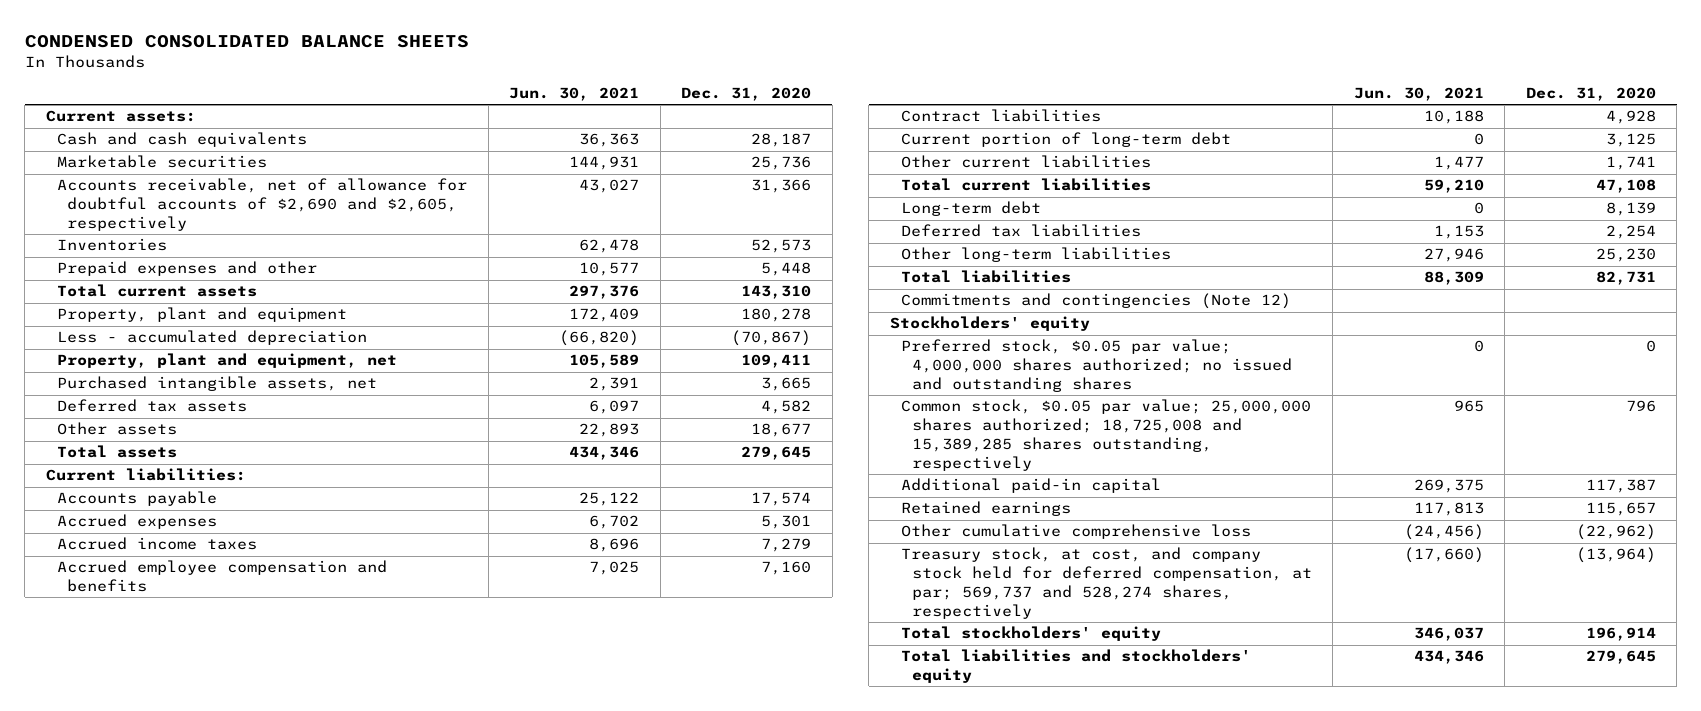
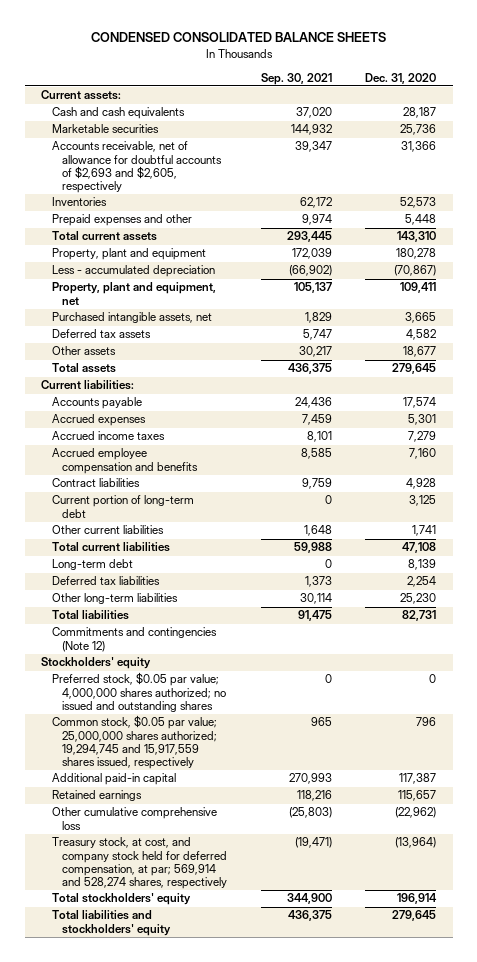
[509,87,640,102] Jun. 30, 2021 -> none
none -> [260,72,332,85] Sep. 30, 2021
[56,178,467,232] Accounts receivable, net of allowance for doubtful accounts of $2,690 and $2,605, respectively -> [51,141,223,194] Accounts receivable, net of allowance for doubtful accounts of $2,693 and $2,605, respectively
[900,399,1311,472] Common stock, $0.05 par value; 25,000,000 shares authorized; 18,725,008 and 15,389,285 shares outstanding, respectively -> [51,715,218,770] Common stock, $0.05 par value; 25,000,000 shares authorized; 19,294,745 and 15,917,559 shares issued, respectively
[900,547,1312,620] Treasury stock, at cost, and company stock held for deferred compensation, at par; 569,737 and 528,274 shares, respectively -> [51,837,228,890] Treasury stock, at cost, and company stock held for deferred compensation, at par; 569,914 and 528,274 shares, respectively

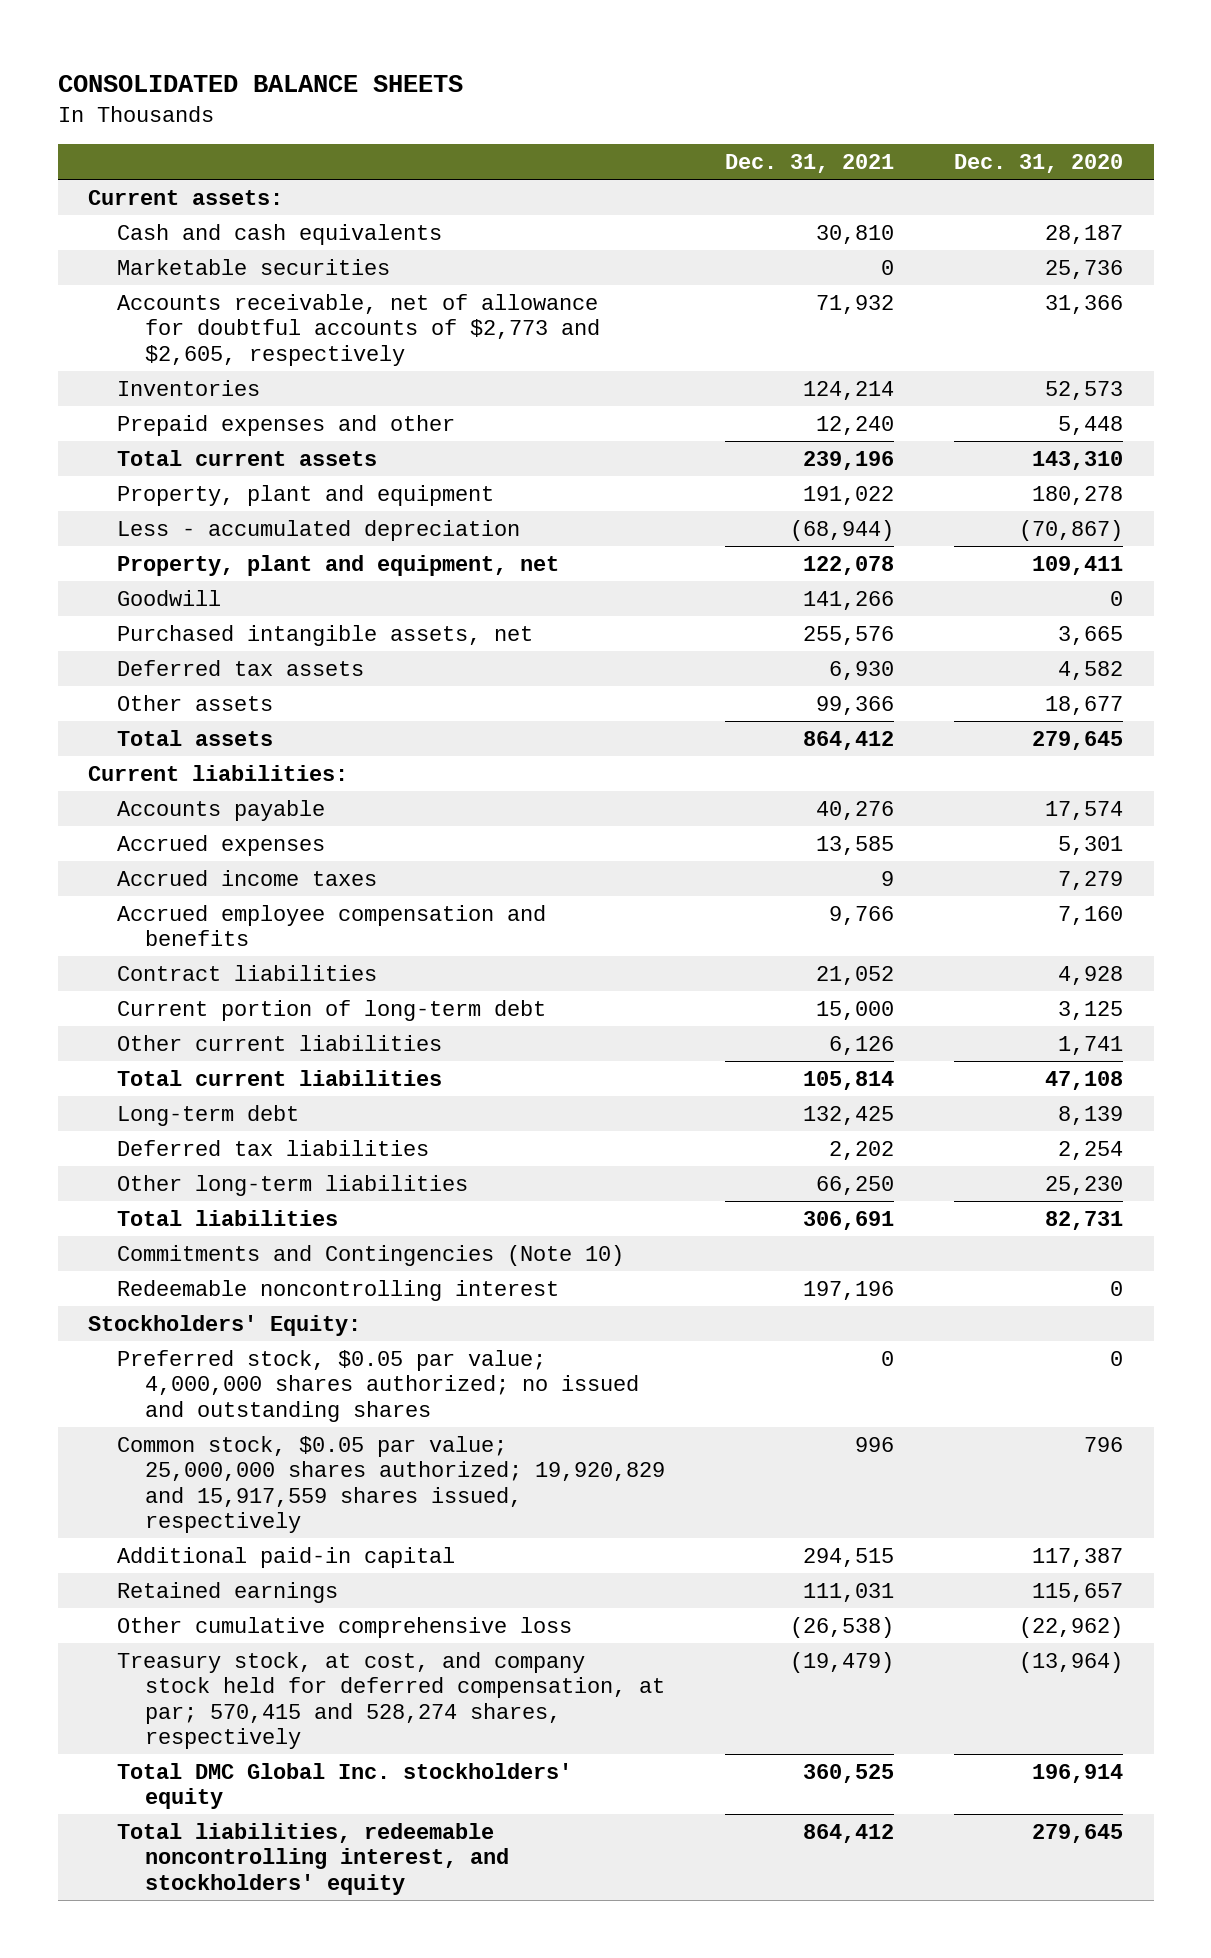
[90,32,386,43] CONDENSED CONSOLIDATED BALANCE SHEETS -> [57,75,463,93] CONSOLIDATED BALANCE SHEETS
[260,72,332,85] Sep. 30, 2021 -> none
none -> [725,153,895,173] Dec. 31, 2021
[51,141,223,194] Accounts receivable, net of allowance for doubtful accounts of $2,693 and $2,605, respectively -> [116,293,601,366] Accounts receivable, net of allowance for doubtful accounts of $2,773 and $2,605, respectively
none -> [116,589,221,606] Goodwill
[51,627,217,652] Commitments and contingencies (Note 12) -> [116,1244,624,1266] Commitments and Contingencies (Note 10)
none -> [116,1279,559,1301] Redeemable noncontrolling interest
[41,657,152,670] Stockholders' equity -> [87,1314,361,1336] Stockholders' Equity:
[51,715,218,770] Common stock, $0.05 par value; 25,000,000 shares authorized; 19,294,745 and 15,917,559 shares issued, respectively -> [116,1435,666,1534] Common stock, $0.05 par value; 25,000,000 shares authorized; 19,920,829 and 15,917,559 shares issued, respectively
[51,837,228,890] Treasury stock, at cost, and company stock held for deferred compensation, at par; 569,914 and 528,274 shares, respectively -> [116,1651,666,1750] Treasury stock, at cost, and company stock held for deferred compensation, at par; 570,415 and 528,274 shares, respectively
[51,893,191,906] Total stockholders' equity -> [116,1762,572,1810] Total DMC Global Inc. stockholders' equity
[51,910,172,936] Total liabilities and stockholders' equity -> [116,1822,510,1895] Total liabilities, redeemable noncontrolling interest, and stockholders' equity

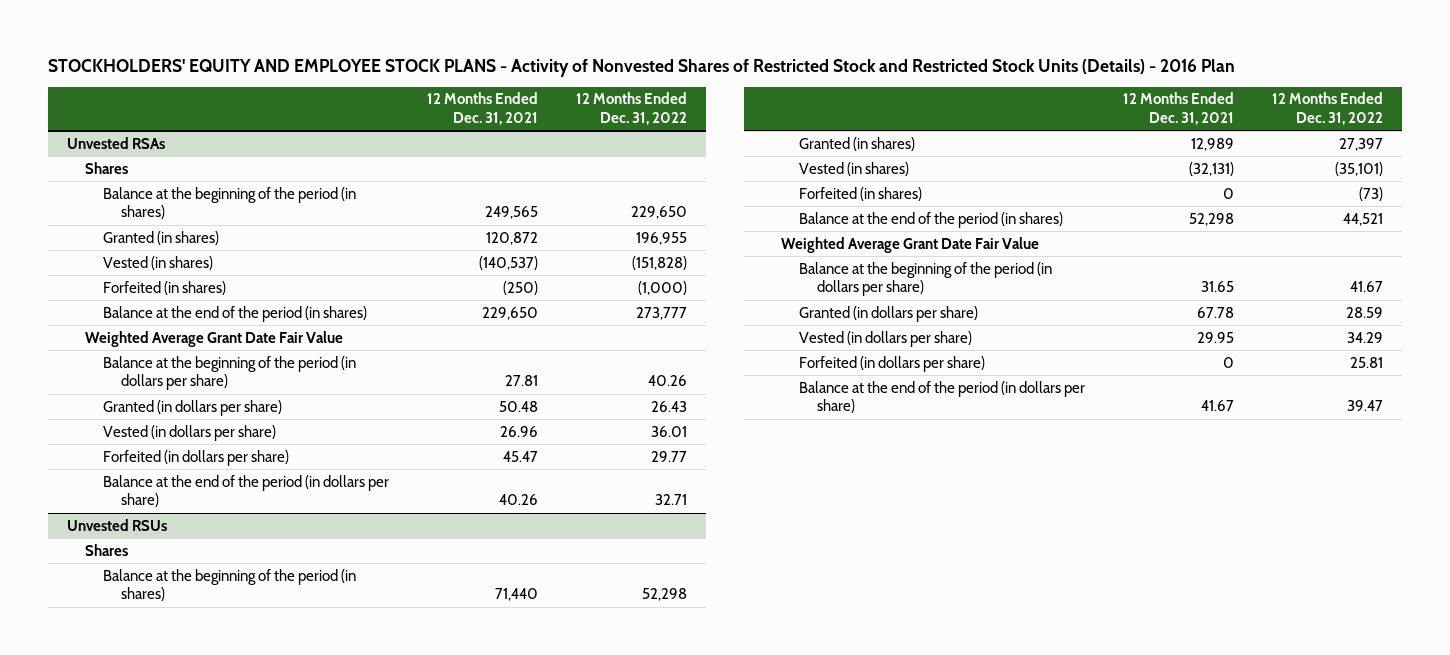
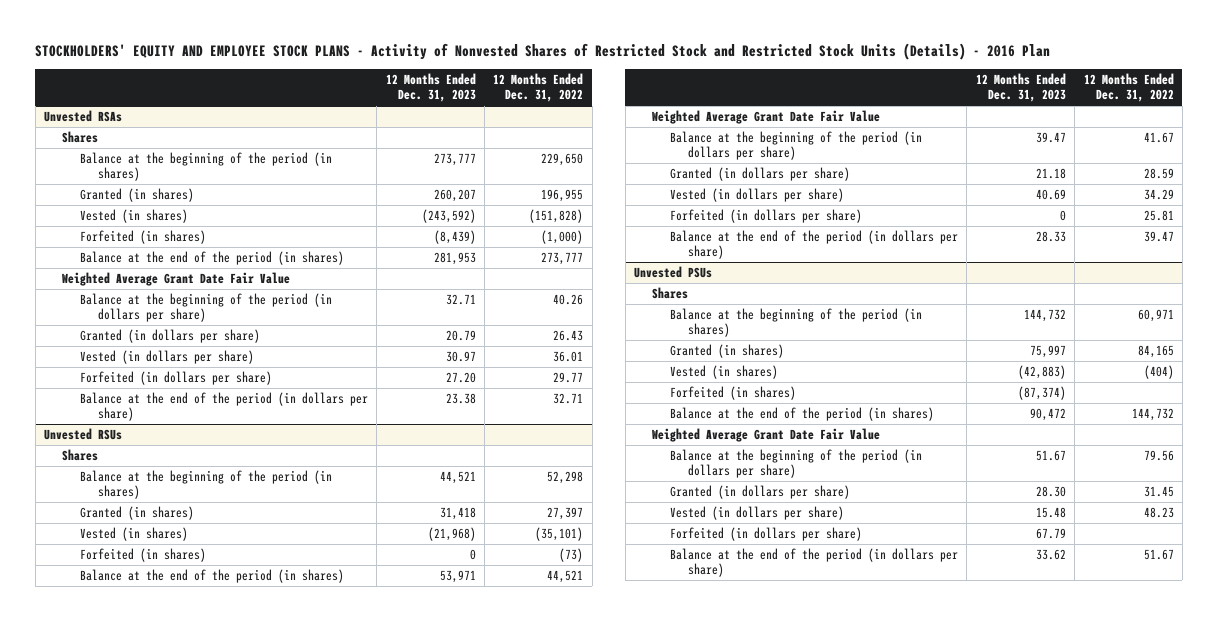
[427,92,539,125] 12 Months Ended Dec. 31, 2021 -> none
none -> [385,73,476,103] 12 Months Ended Dec. 31, 2023
none -> [634,266,713,279] Unvested PSUs
none -> [652,287,689,300] Shares
none -> [670,308,923,338] Balance at the beginning of the period (in shares)
none -> [670,344,785,359] Granted (in shares)
none -> [670,365,779,380] Vested (in shares)
none -> [670,386,797,401] Forfeited (in shares)
none -> [670,407,935,422] Balance at the end of the period (in shares)
none -> [652,428,881,443] Weighted Average Grant Date Fair Value
none -> [670,449,923,479] Balance at the beginning of the period (in dollars per share)
none -> [670,485,851,500] Granted (in dollars per share)
none -> [670,506,845,521] Vested (in dollars per share)
none -> [670,527,863,542] Forfeited (in dollars per share)
none -> [670,548,959,578] Balance at the end of the period (in dollars per share)

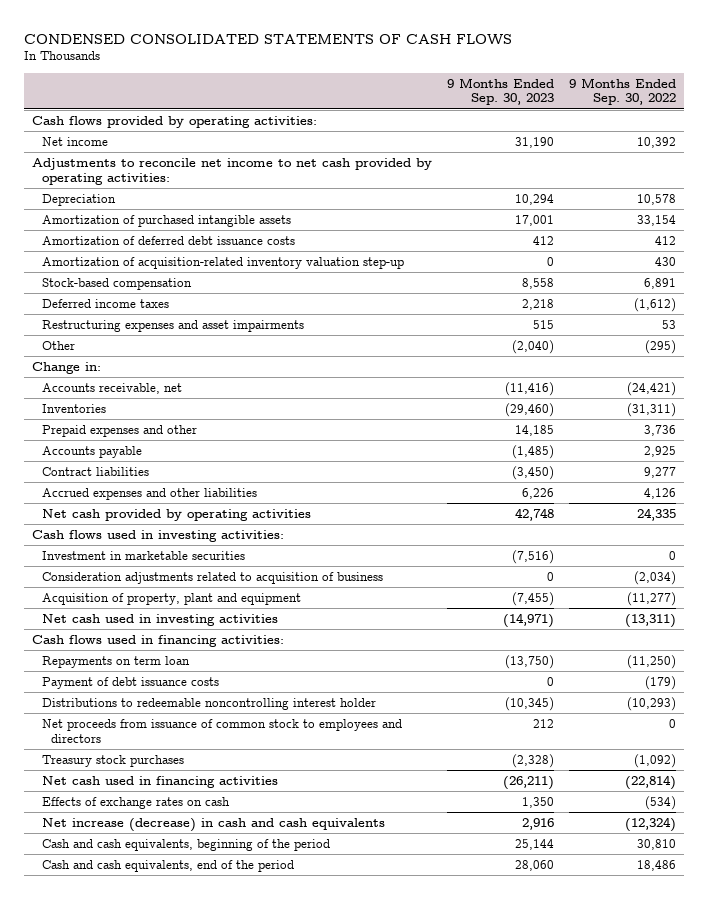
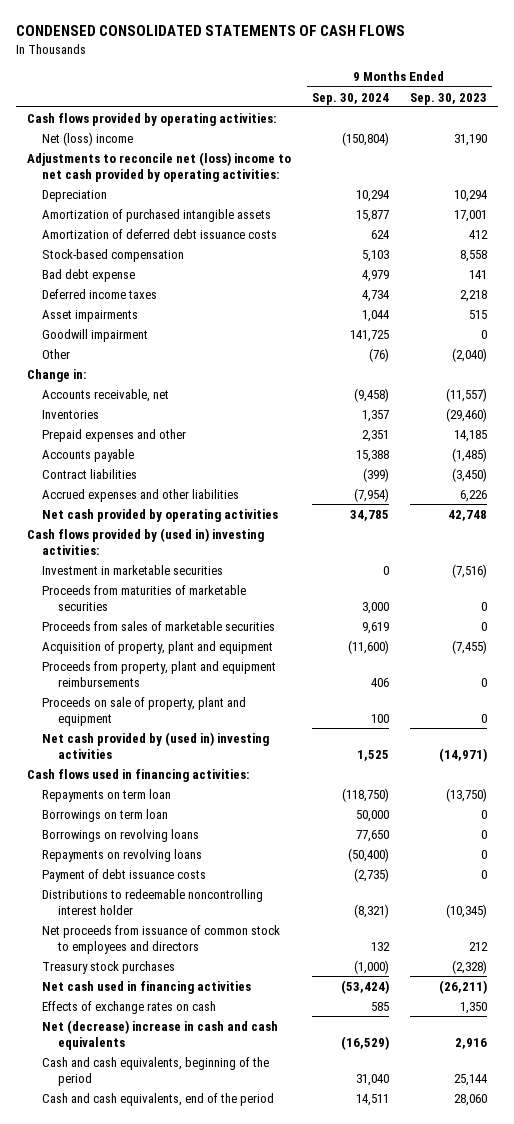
[569,77,677,106] 9 Months Ended Sep. 30, 2022 -> none
none -> [311,92,389,105] Sep. 30, 2024
[41,136,108,146] Net income -> [42,131,134,146] Net (loss) income
[32,157,433,185] Adjustments to reconcile net income to net cash provided by operating activities: -> [26,151,291,182] Adjustments to reconcile net (loss) income to net cash provided by operating activities:
[41,256,404,269] Amortization of acquisition-related inventory valuation step-up -> none
none -> [42,268,136,282] Bad debt expense
[41,319,304,332] Restructuring expenses and asset impairments -> [42,309,139,322] Asset impairments
none -> [42,328,149,342] Goodwill impairment
[505,381,555,396] (11,416) -> [446,387,488,402] (11,557)
[32,529,285,542] Cash flows used in investing activities: -> [26,527,264,555] Cash flows provided by (used in) investing activities:
[41,571,383,584] Consideration adjustments related to acquisition of business -> none
none -> [42,584,247,611] Proceeds from maturities of marketable securities
none -> [42,620,276,631] Proceeds from sales of marketable securities
none -> [42,660,277,687] Proceeds from property, plant and equipment reimbursements
none -> [42,696,247,726] Proceeds on sale of property, plant and equipment
[41,613,278,626] Net cash used in investing activities -> [42,731,270,759] Net cash provided by (used in) investing activities
none -> [42,808,169,822] Borrowings on term loan
none -> [42,828,200,842] Borrowings on revolving loans
none -> [42,848,203,862] Repayments on revolving loans
[41,817,385,832] Net increase (decrease) in cash and cash equivalents -> [42,1019,279,1050] Net (decrease) increase in cash and cash equivalents

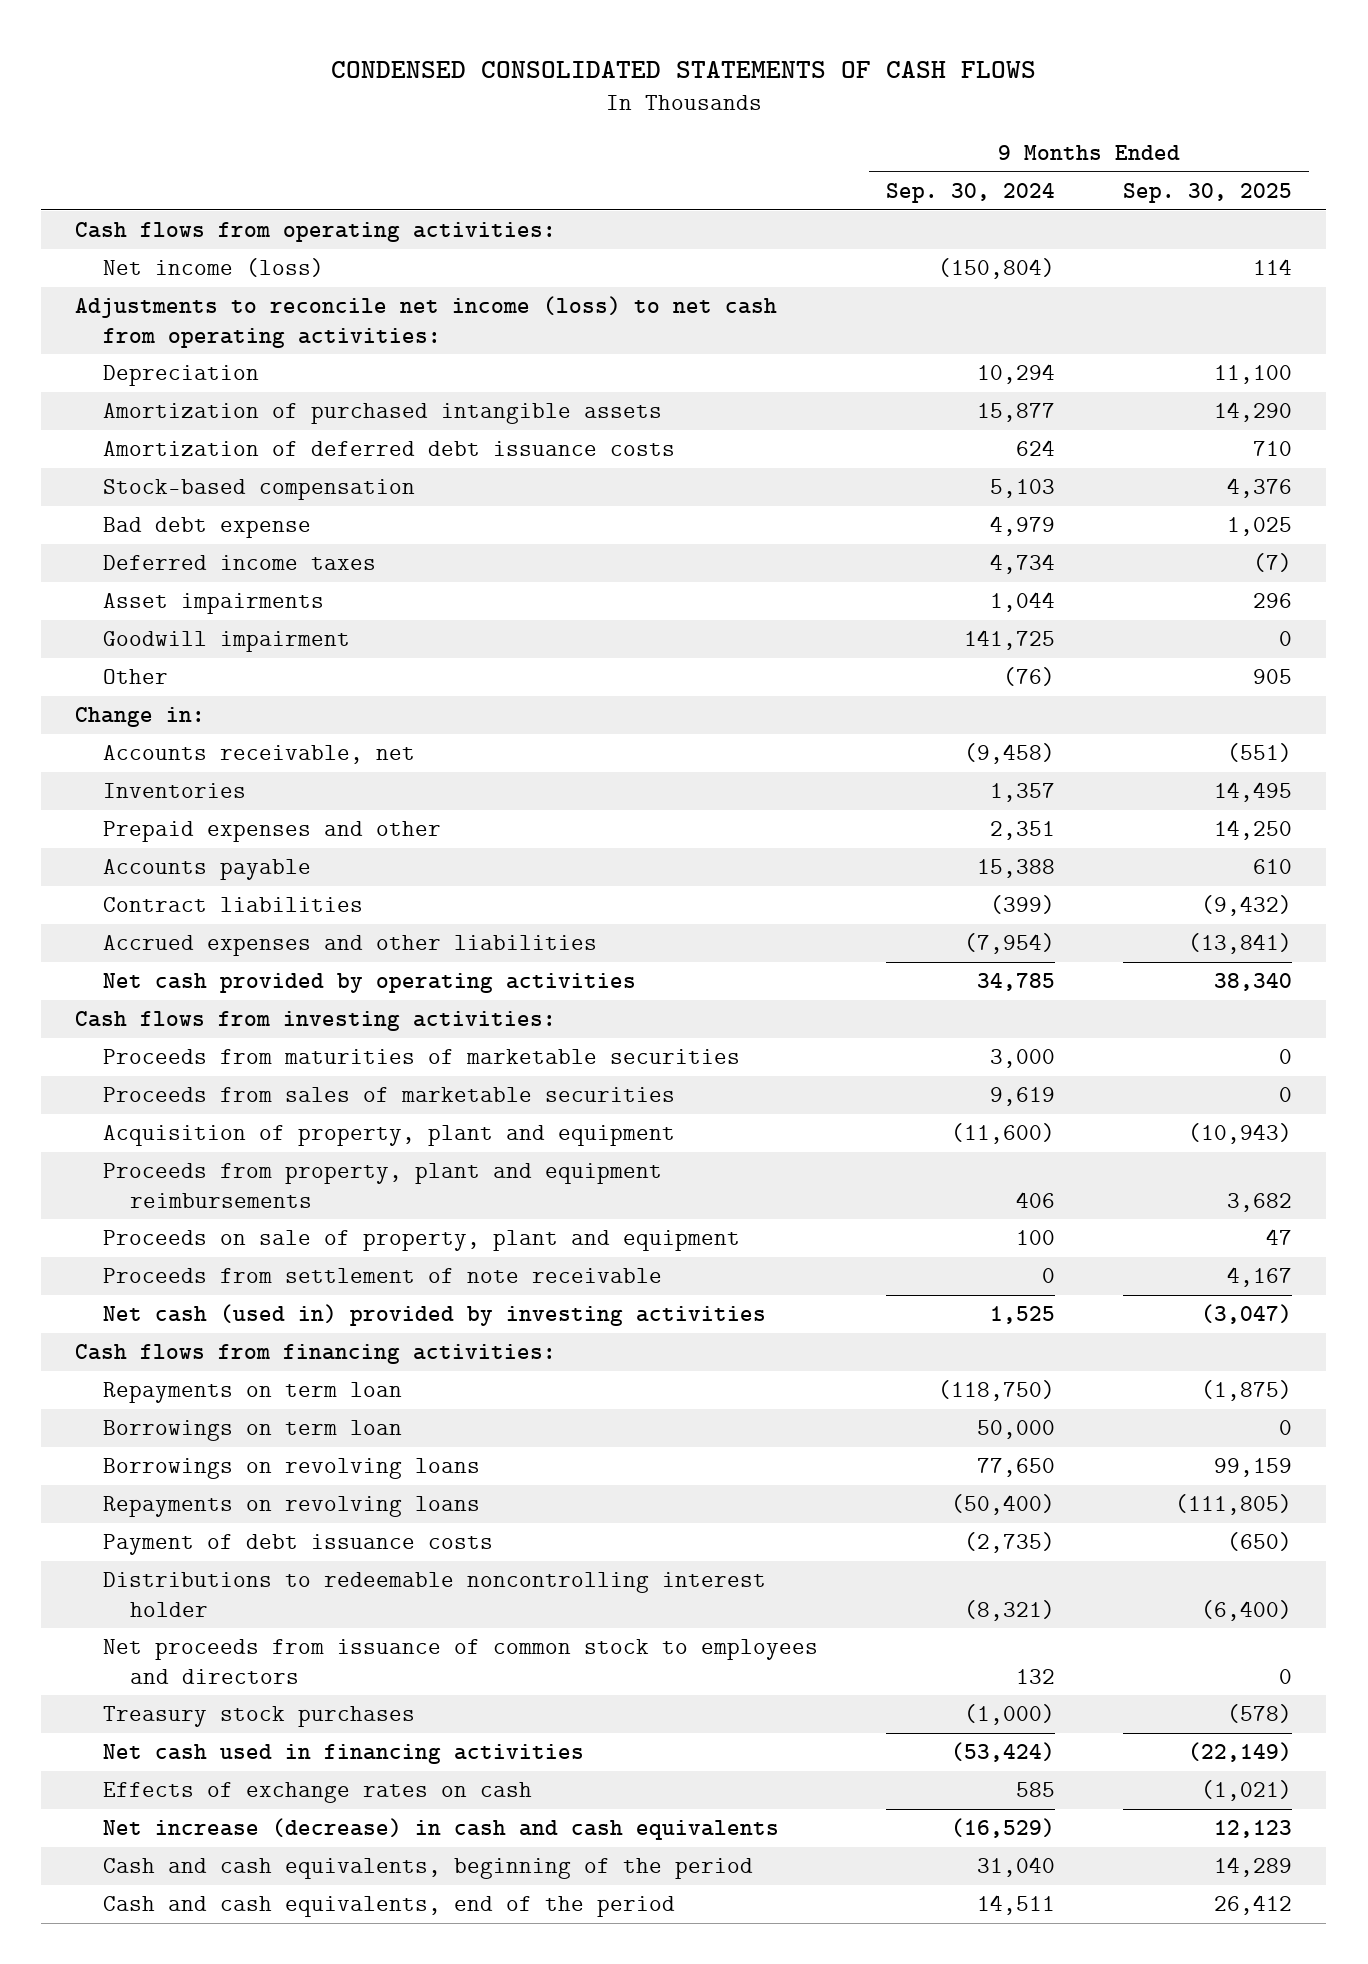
[410,92,488,105] Sep. 30, 2023 -> none
none -> [1123,183,1293,204] Sep. 30, 2025
[26,112,276,126] Cash flows provided by operating activities: -> [75,222,557,243] Cash flows from operating activities:
[42,131,134,146] Net (loss) income -> [102,258,324,278] Net income (loss)
[26,151,291,182] Adjustments to reconcile net (loss) income to net cash provided by operating activities: -> [75,296,778,348] Adjustments to reconcile net income (loss) to net cash from operating activities:
[42,564,224,575] Investment in marketable securities -> none
[26,527,264,555] Cash flows provided by (used in) investing activities: -> [75,1011,557,1032] Cash flows from investing activities:
none -> [102,1268,662,1284] Proceeds from settlement of note receivable
[42,731,270,759] Net cash provided by (used in) investing activities -> [102,1304,766,1327] Net cash (used in) provided by investing activities
[26,768,249,782] Cash flows used in financing activities: -> [75,1344,557,1365] Cash flows from financing activities:
[42,1019,279,1050] Net (decrease) increase in cash and cash equivalents -> [102,1818,779,1841] Net increase (decrease) in cash and cash equivalents

